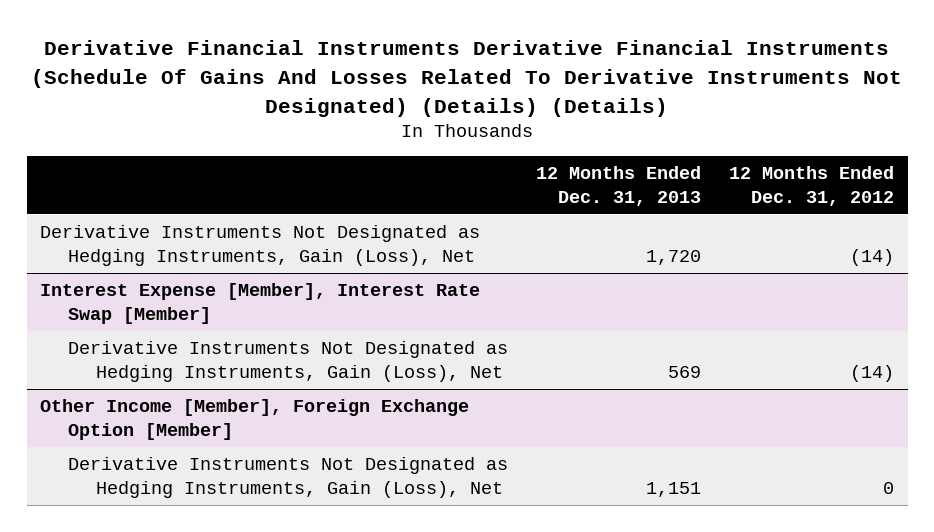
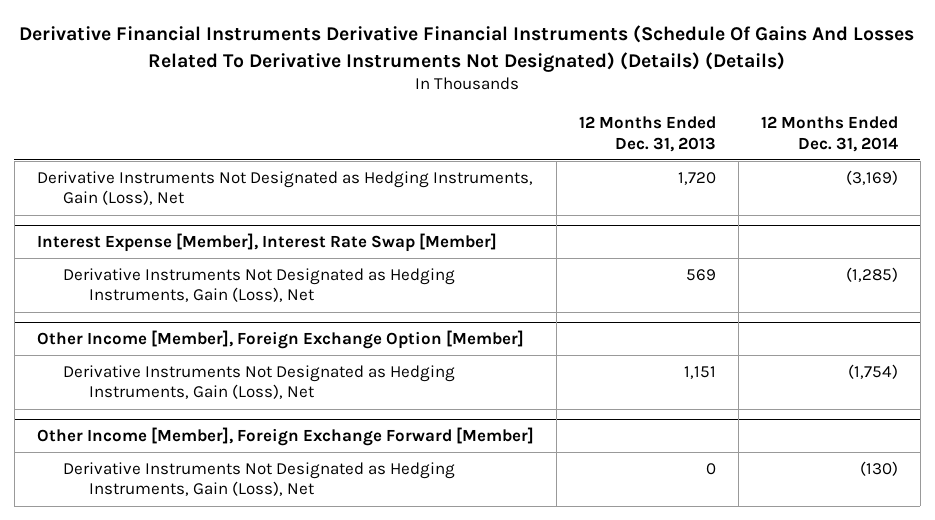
[728,166,894,206] 12 Months Ended Dec. 31, 2012 -> none
none -> [760,116,898,152] 12 Months Ended Dec. 31, 2014
none -> [36,427,534,447] Other Income [Member], Foreign Exchange Forward [Member]
none -> [63,461,456,497] Derivative Instruments Not Designated as Hedging Instruments, Gain (Loss), Net

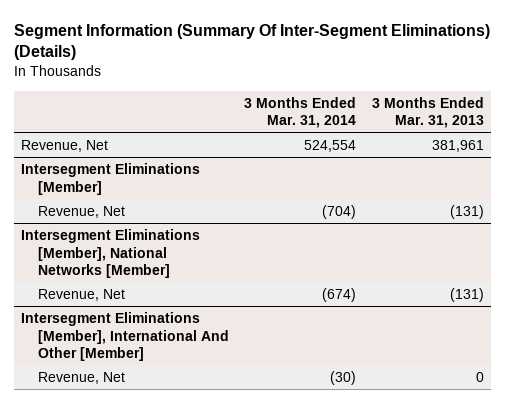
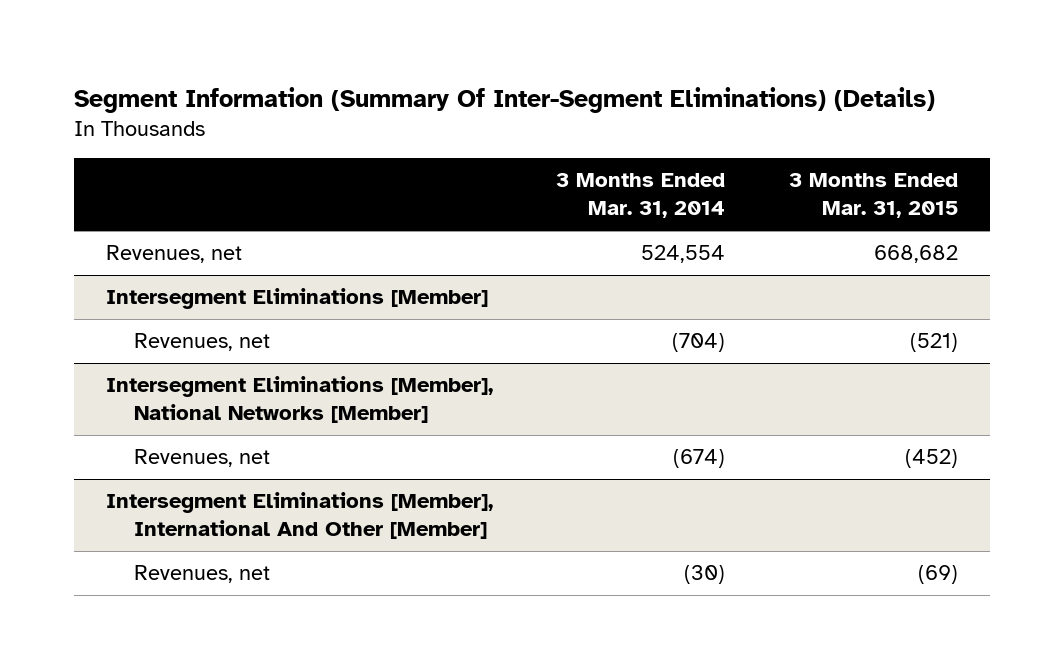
[371,96,484,129] 3 Months Ended Mar. 31, 2013 -> none
none -> [788,173,958,219] 3 Months Ended Mar. 31, 2015
[21,139,109,152] Revenue, Net -> [105,245,242,264] Revenues, net
[38,205,126,218] Revenue, Net -> [134,333,271,352] Revenues, net
[38,288,126,301] Revenue, Net -> [134,449,271,468] Revenues, net
[38,371,126,384] Revenue, Net -> [134,565,271,584] Revenues, net

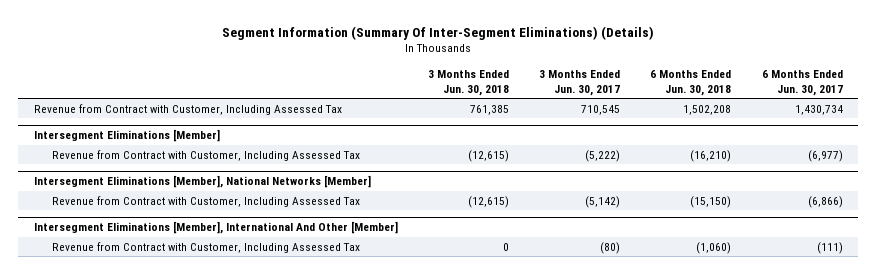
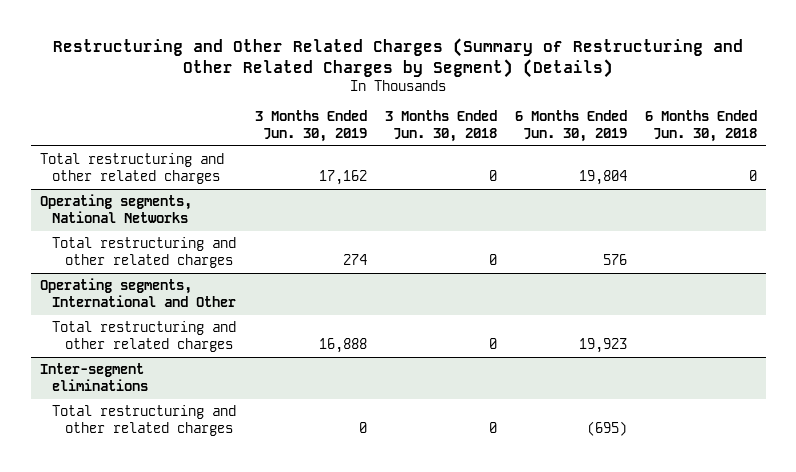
[222,25,655,40] Segment Information (Summary Of Inter-Segment Eliminations) (Details) -> [53,37,744,78] Restructuring and Other Related Charges (Summary of Restructuring and Other Related Charges by Segment) (Details)
[539,69,621,96] 3 Months Ended Jun. 30, 2017 -> none
[761,69,843,96] 6 Months Ended Jun. 30, 2017 -> none
none -> [254,109,367,143] 3 Months Ended Jun. 30, 2019
none -> [514,109,627,143] 6 Months Ended Jun. 30, 2019
[33,103,342,115] Revenue from Contract with Customer, Including Assessed Tax -> none
[52,149,361,161] Revenue from Contract with Customer, Including Assessed Tax -> none
[33,175,371,189] Intersegment Eliminations [Member], National Networks [Member] -> none
[52,195,361,207] Revenue from Contract with Customer, Including Assessed Tax -> none
[33,221,398,235] Intersegment Eliminations [Member], International And Other [Member] -> none
[52,241,361,253] Revenue from Contract with Customer, Including Assessed Tax -> none
none -> [39,152,224,185] Total restructuring and other related charges
none -> [39,193,192,224] Operating segments, National Networks
none -> [52,236,237,269] Total restructuring and other related charges
none -> [39,277,237,308] Operating segments, International and Other
none -> [52,320,237,353] Total restructuring and other related charges
[33,129,220,143] Intersegment Eliminations [Member] -> [39,362,149,392] Inter-segment eliminations
none -> [52,404,237,437] Total restructuring and other related charges

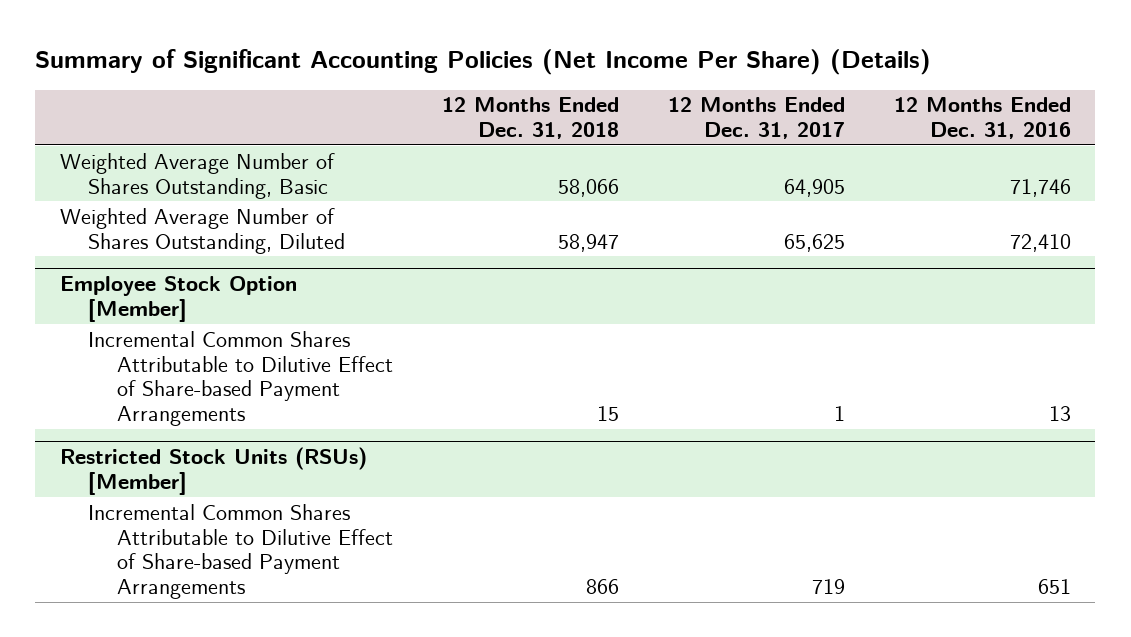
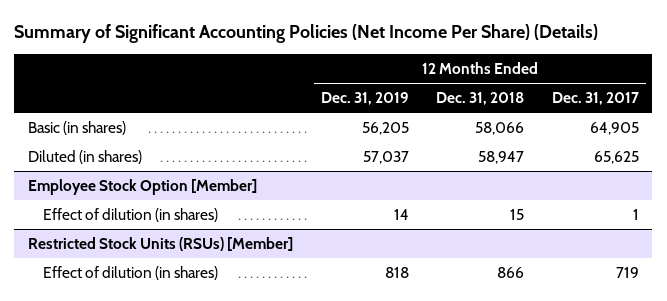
[893,97,1071,140] 12 Months Ended Dec. 31, 2016 -> none
none -> [320,91,409,105] Dec. 31, 2019
[59,152,335,199] Weighted Average Number of Shares Outstanding, Basic -> [28,120,127,135] Basic (in shares)
[59,207,346,254] Weighted Average Number of Shares Outstanding, Diluted -> [28,149,143,164] Diluted (in shares)
[88,330,393,427] Incremental Common Shares Attributable to Dilutive Effect of Share-based Payment Arrangements -> [42,207,218,222] Effect of dilution (in shares)
[88,503,393,600] Incremental Common Shares Attributable to Dilutive Effect of Share-based Payment Arrangements -> [42,265,218,280] Effect of dilution (in shares)

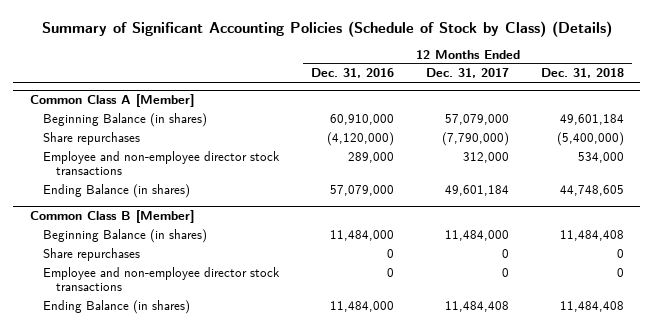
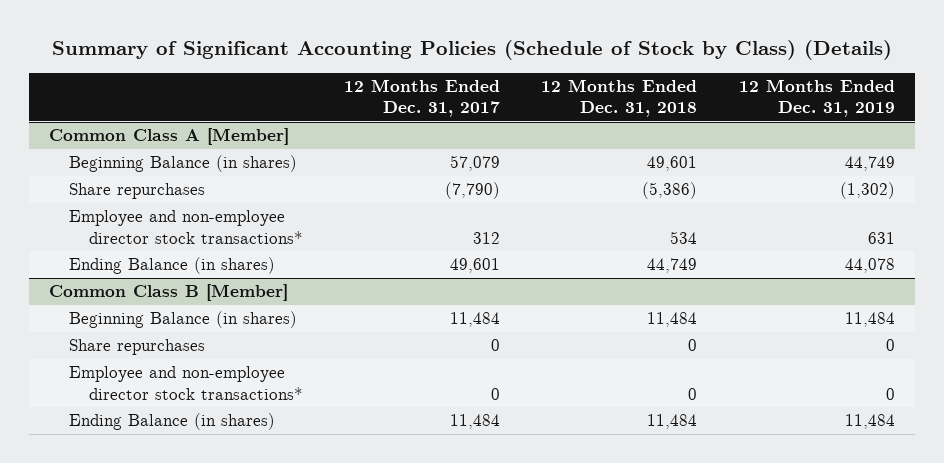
[310,68,394,79] Dec. 31, 2016 -> none
none -> [738,78,895,118] 12 Months Ended Dec. 31, 2019
[445,113,510,125] 57,079,000 -> [449,155,500,172] 57,079
[560,113,625,125] 49,601,184 -> [647,156,698,172] 49,601
[442,131,510,146] (7,790,000) -> [444,182,500,200] (7,790)
[557,131,625,146] (5,400,000) -> [642,182,698,200] (5,386)
[42,150,280,176] Employee and non-employee director stock transactions -> [68,210,303,244] Employee and non-employee director stock transactions*
[463,151,510,163] 312,000 -> [472,231,500,244] 312
[578,151,625,163] 534,000 -> [670,230,698,244] 534
[445,184,510,196] 49,601,184 -> [449,258,500,274] 49,601
[560,184,625,196] 44,748,605 -> [647,258,698,274] 44,749
[445,229,510,241] 11,484,000 -> [449,312,500,328] 11,484
[560,229,625,241] 11,484,408 -> [647,312,698,328] 11,484
[42,266,280,292] Employee and non-employee director stock transactions -> [68,366,303,400] Employee and non-employee director stock transactions*
[445,300,510,312] 11,484,408 -> [449,414,500,430] 11,484
[560,300,625,312] 11,484,408 -> [647,414,698,430] 11,484

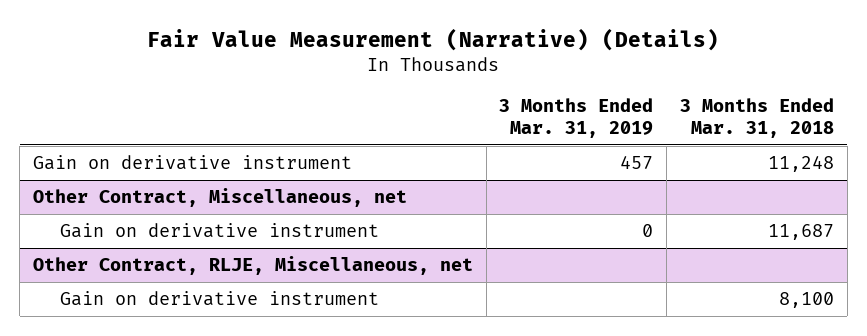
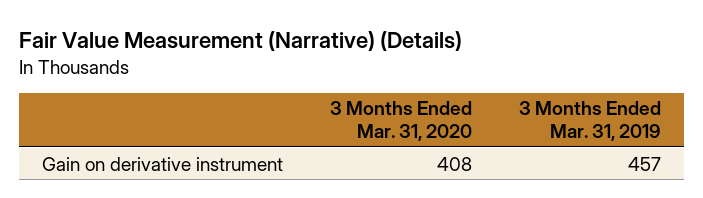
[679,98,834,139] 3 Months Ended Mar. 31, 2018 -> none
none -> [329,101,472,142] 3 Months Ended Mar. 31, 2020
[32,188,407,208] Other Contract, Miscellaneous, net -> none
[60,223,380,239] Gain on derivative instrument -> none
[32,256,473,276] Other Contract, RLJE, Miscellaneous, net -> none
[60,291,380,307] Gain on derivative instrument -> none

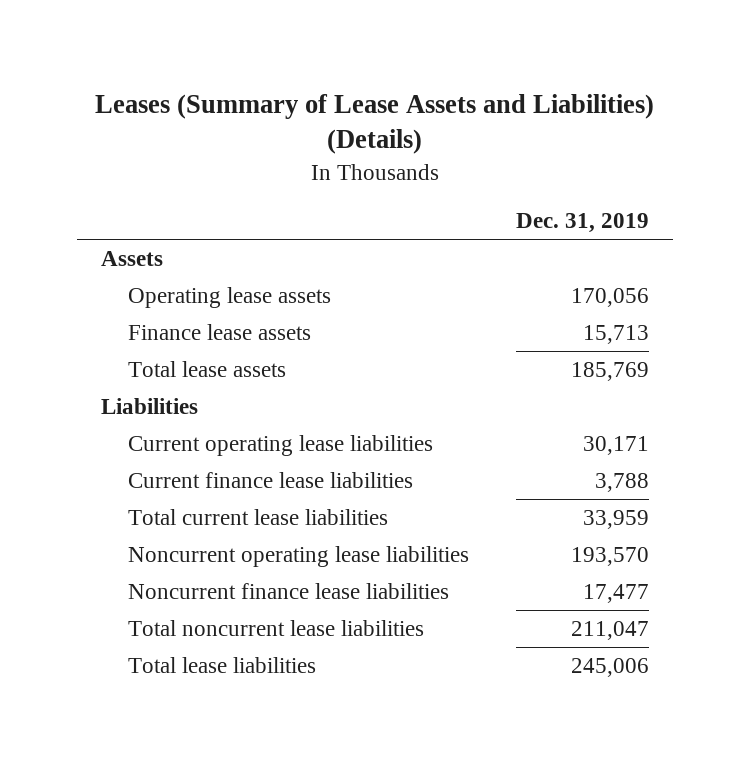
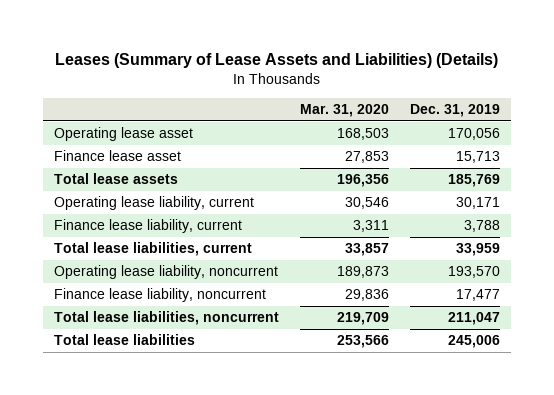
none -> [299,104,389,118] Mar. 31, 2020
[100,250,163,266] Assets -> none
[127,286,331,308] Operating lease assets -> [53,127,193,142] Operating lease asset
[127,323,311,340] Finance lease assets -> [53,150,181,162] Finance lease asset
[100,397,198,414] Liabilities -> none
[127,434,433,456] Current operating lease liabilities -> [53,196,254,211] Operating lease liability, current
[127,471,413,488] Current finance lease liabilities -> [53,219,242,234] Finance lease liability, current
[127,508,388,525] Total current lease liabilities -> [53,242,252,257] Total lease liabilities, current
[127,545,469,567] Noncurrent operating lease liabilities -> [53,265,278,280] Operating lease liability, noncurrent
[127,582,449,599] Noncurrent finance lease liabilities -> [53,288,266,303] Finance lease liability, noncurrent
[127,619,424,636] Total noncurrent lease liabilities -> [53,311,279,326] Total lease liabilities, noncurrent

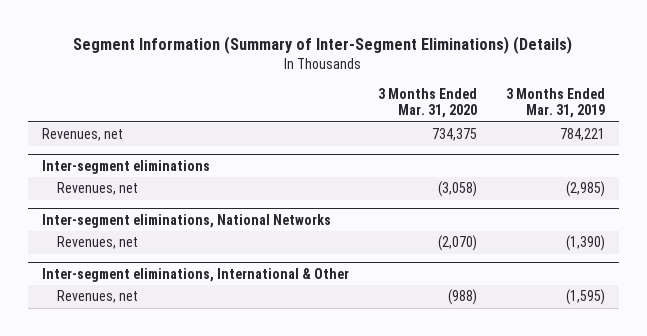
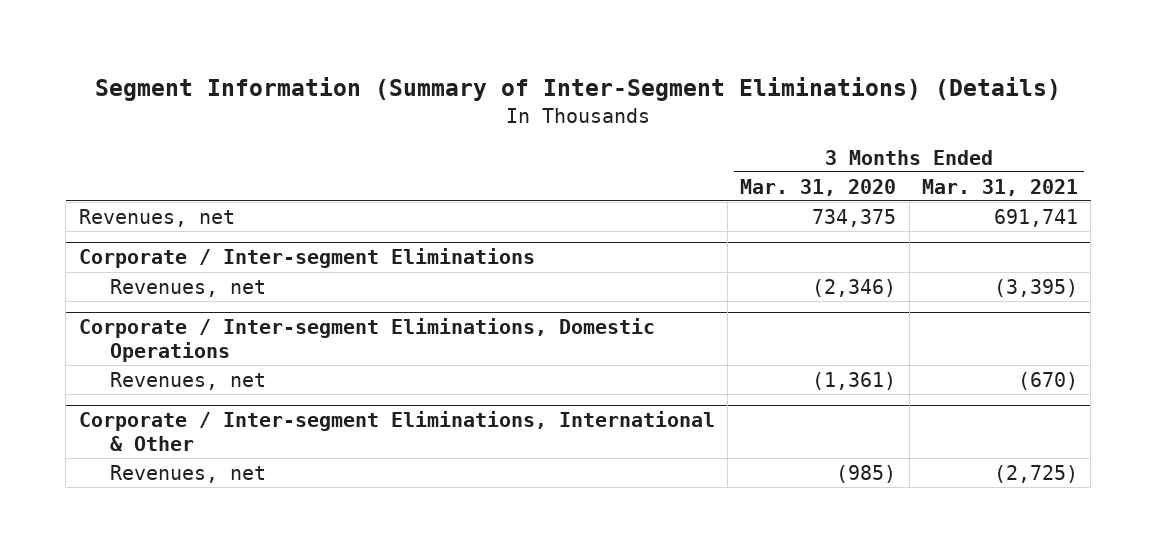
[505,87,605,119] 3 Months Ended Mar. 31, 2019 -> none
none -> [922,178,1079,196] Mar. 31, 2021
[42,213,332,228] Inter-segment eliminations, National Networks -> none
[42,159,211,174] Inter-segment eliminations -> [78,248,535,269] Corporate / Inter-segment Eliminations
[437,181,477,198] (3,058) -> [812,278,897,297] (2,346)
none -> [78,318,655,362] Corporate / Inter-segment Eliminations, Domestic Operations
[437,235,477,252] (2,070) -> [812,371,897,390] (1,361)
[42,267,350,282] Inter-segment eliminations, International & Other -> [78,411,715,451] Corporate / Inter-segment Eliminations, International & Other
[447,289,477,306] (988) -> [836,464,897,483] (985)

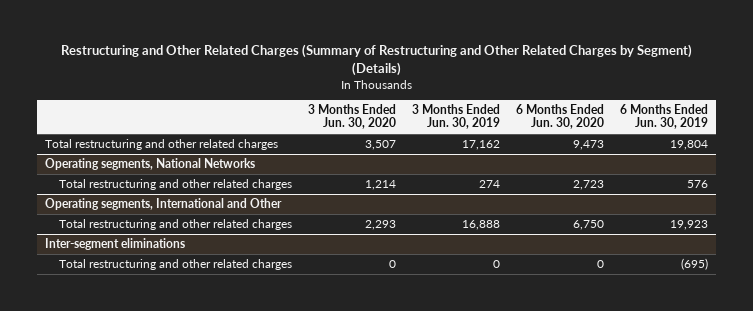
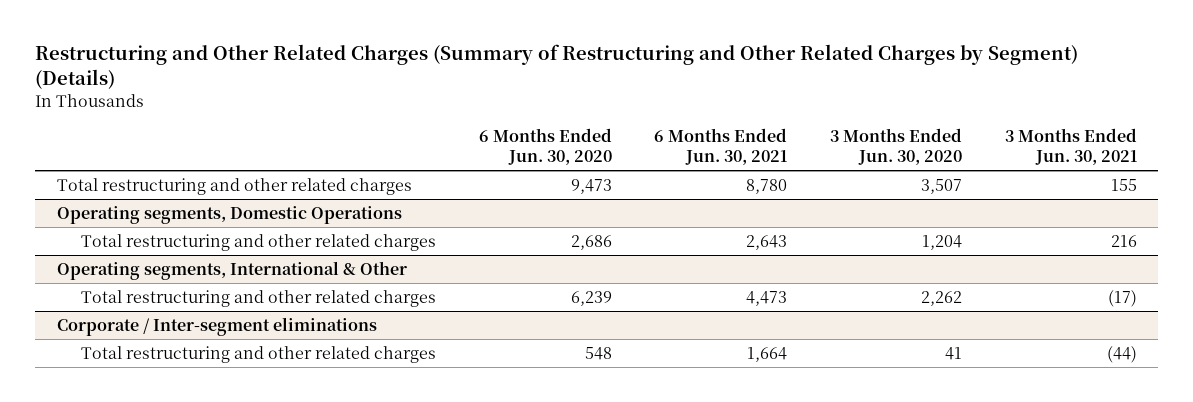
[412,104,501,130] 3 Months Ended Jun. 30, 2019 -> none
[620,104,709,130] 6 Months Ended Jun. 30, 2019 -> none
none -> [654,128,788,166] 6 Months Ended Jun. 30, 2021
none -> [1004,128,1137,166] 3 Months Ended Jun. 30, 2021
[45,158,256,171] Operating segments, National Networks -> none
none -> [56,205,402,224] Operating segments, Domestic Operations
[365,180,397,191] 1,214 -> [921,234,962,250] 1,204
[573,180,605,191] 2,723 -> [570,234,612,250] 2,686
[45,198,283,211] Operating segments, International and Other -> [56,260,407,280] Operating segments, International & Other
[365,220,397,231] 2,293 -> [920,290,962,306] 2,262
[573,220,605,231] 6,750 -> [570,290,612,306] 6,239
[45,238,186,251] Inter-segment eliminations -> [56,316,377,336] Corporate / Inter-segment eliminations
[389,260,397,269] 0 -> [944,346,962,360] 41
[597,260,605,269] 0 -> [584,346,612,360] 548

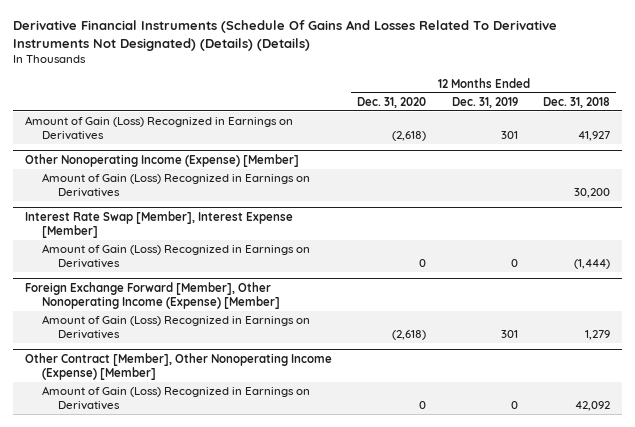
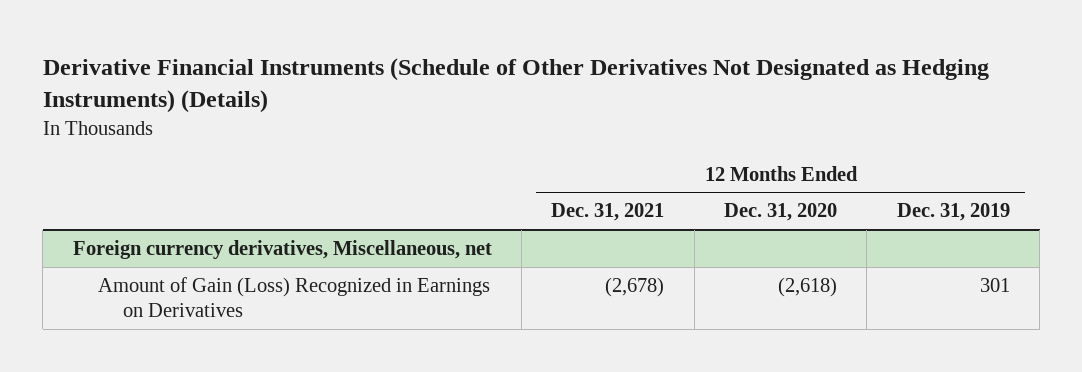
[12,20,557,52] Derivative Financial Instruments (Schedule Of Gains And Losses Related To Derivative Instruments Not Designated) (Details) (Details) -> [42,57,989,114] Derivative Financial Instruments (Schedule of Other Derivatives Not Designated as Hedging Instruments) (Details)
[542,96,610,108] Dec. 31, 2018 -> none
none -> [551,203,665,222] Dec. 31, 2021
[25,115,294,140] Amount of Gain (Loss) Recognized in Earnings on Derivatives -> none
[25,153,300,167] Other Nonoperating Income (Expense) [Member] -> none
[41,172,310,197] Amount of Gain (Loss) Recognized in Earnings on Derivatives -> none
[25,210,294,238] Interest Rate Swap [Member], Interest Expense [Member] -> none
[41,243,310,268] Amount of Gain (Loss) Recognized in Earnings on Derivatives -> none
[25,281,280,309] Foreign Exchange Forward [Member], Other Nonoperating Income (Expense) [Member] -> none
none -> [72,240,492,260] Foreign currency derivatives, Miscellaneous, net
[25,352,333,380] Other Contract [Member], Other Nonoperating Income (Expense) [Member] -> none
[41,385,310,410] Amount of Gain (Loss) Recognized in Earnings on Derivatives -> none

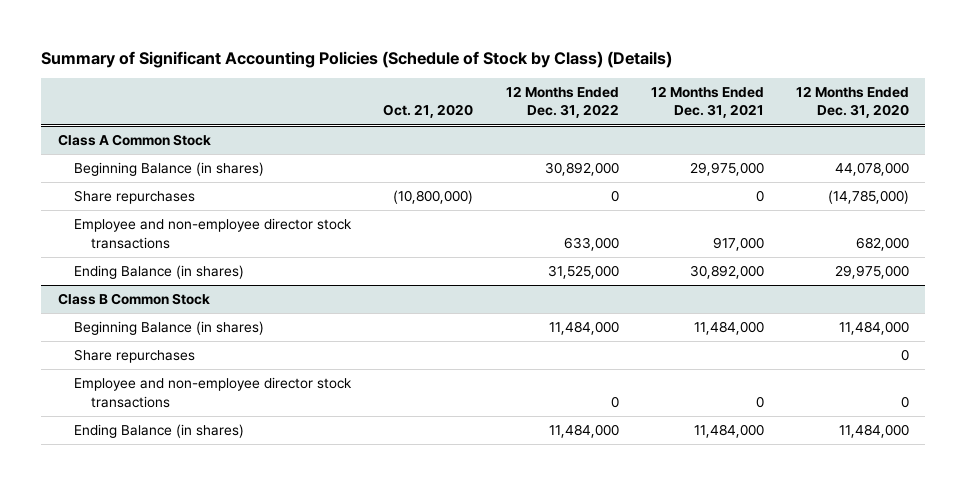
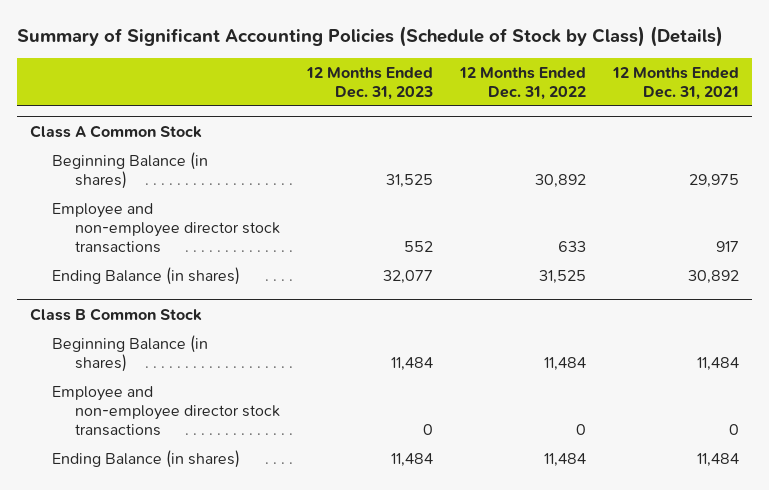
[383,104,474,119] Oct. 21, 2020 -> none
[796,86,910,119] 12 Months Ended Dec. 31, 2020 -> none
none -> [305,66,433,100] 12 Months Ended Dec. 31, 2023
[74,190,196,205] Share repurchases -> none
[544,162,619,177] 30,892,000 -> [534,174,586,189] 30,892
[689,162,764,177] 29,975,000 -> [688,174,739,189] 29,975
[563,236,619,251] 633,000 -> [557,241,586,253] 633
[712,236,764,251] 917,000 -> [715,241,739,253] 917
[547,265,619,280] 31,525,000 -> [538,269,586,284] 31,525
[689,265,764,280] 30,892,000 -> [687,269,739,284] 30,892
[74,349,196,364] Share repurchases -> none
[548,321,619,336] 11,484,000 -> [543,357,586,372] 11,484
[693,321,764,336] 11,484,000 -> [696,357,739,372] 11,484
[548,424,619,439] 11,484,000 -> [543,452,586,467] 11,484
[693,424,764,439] 11,484,000 -> [696,452,739,467] 11,484

